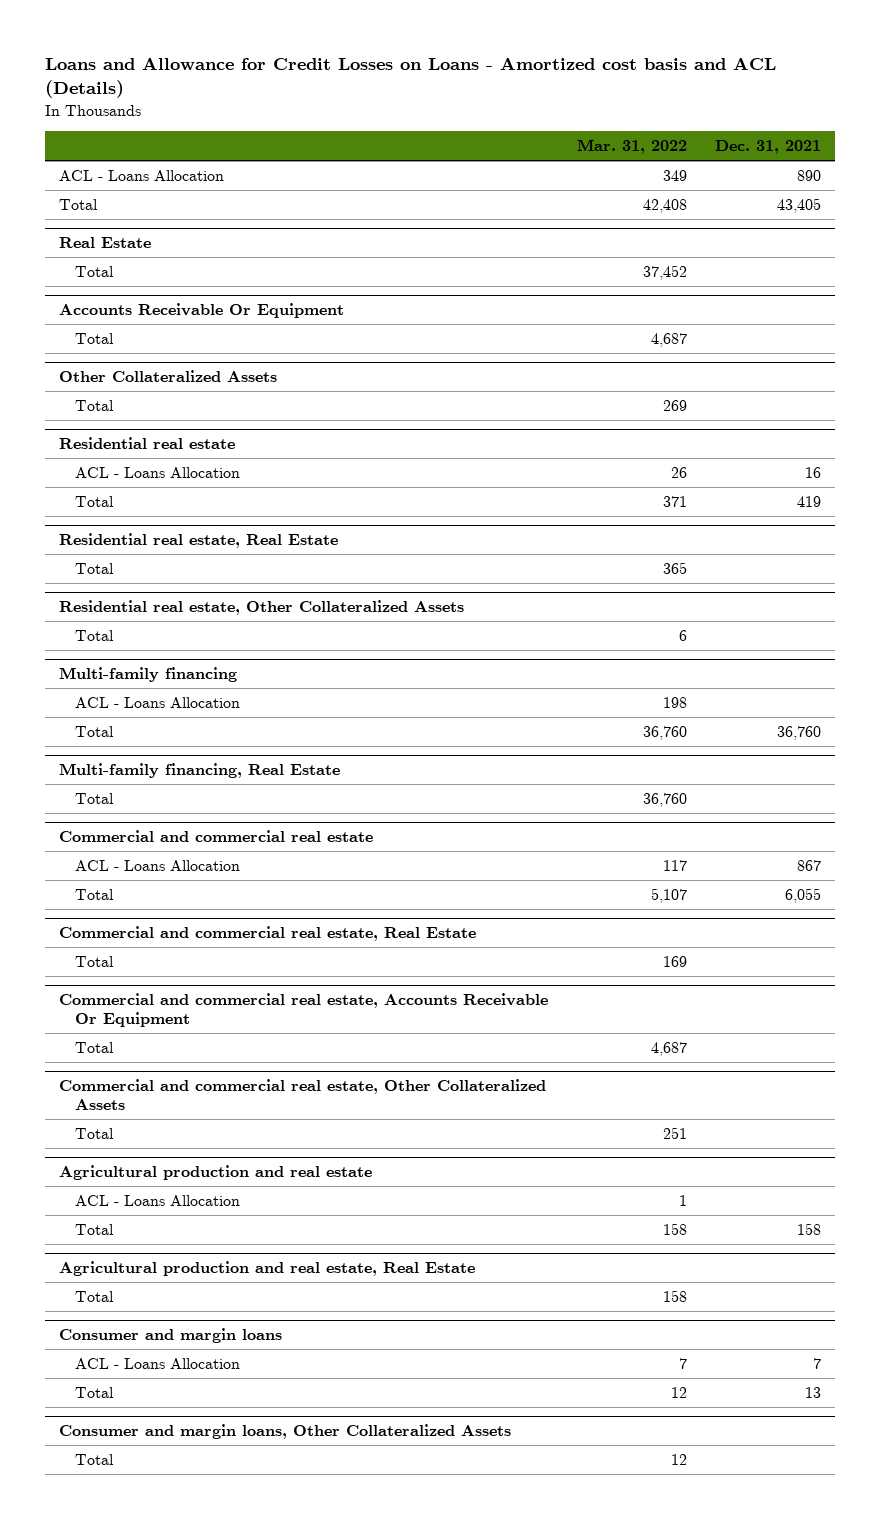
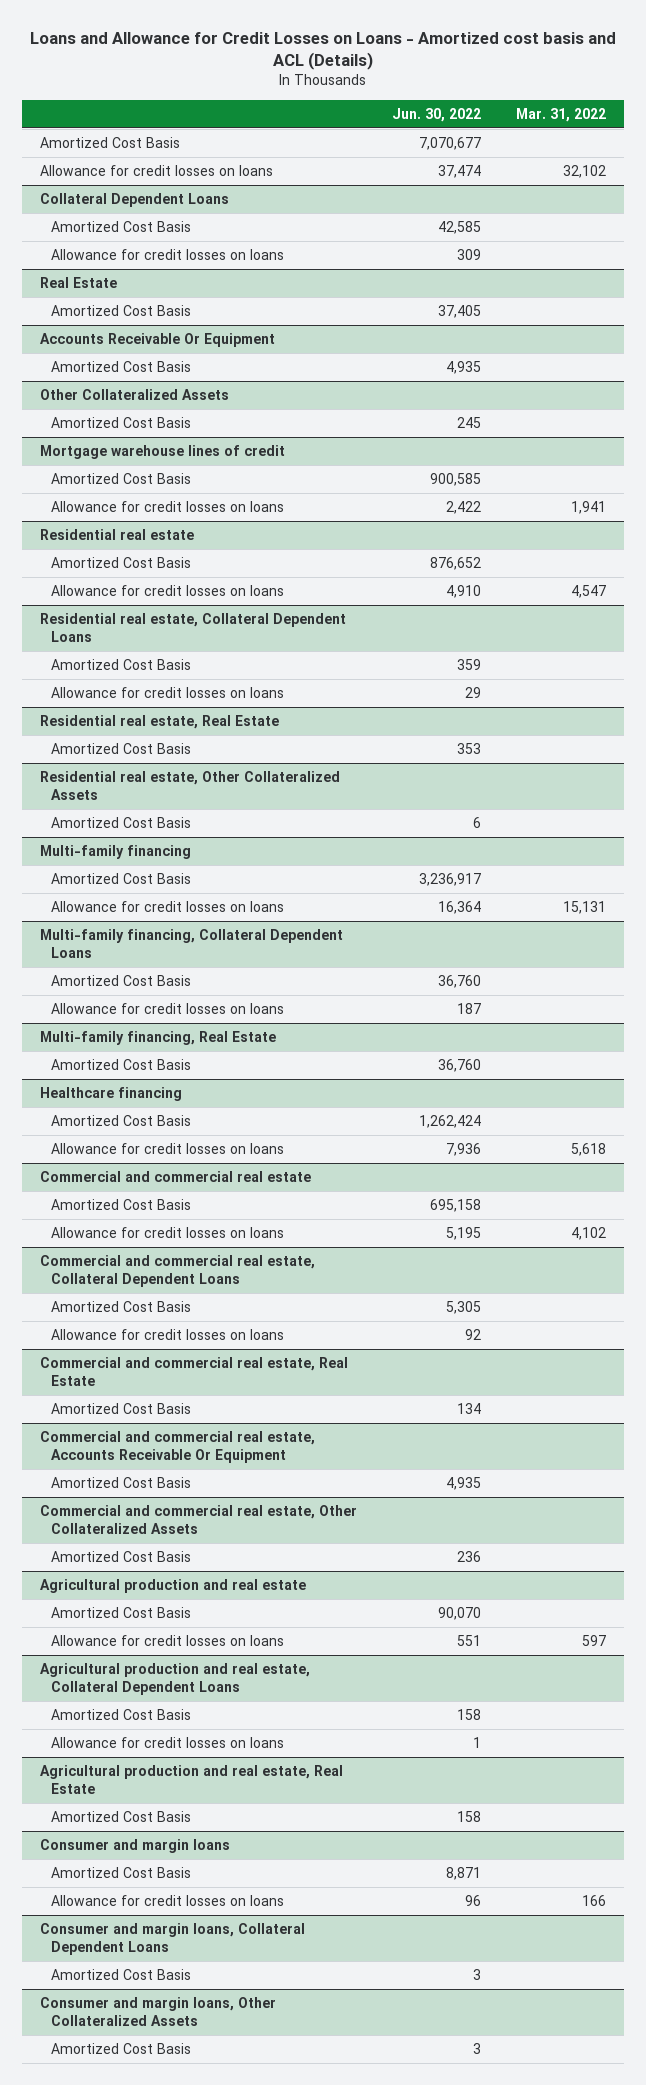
[715,140,822,155] Dec. 31, 2021 -> none
none -> [391,107,481,122] Jun. 30, 2022
[59,169,225,181] ACL - Loans Allocation -> none
[59,198,99,210] Total -> none
none -> [39,137,180,149] Amortized Cost Basis
none -> [39,165,273,177] Allowance for credit losses on loans
none -> [39,193,229,208] Collateral Dependent Loans
none -> [51,221,192,233] Amortized Cost Basis
none -> [51,249,285,261] Allowance for credit losses on loans
[74,265,114,277] Total -> none
none -> [51,305,192,317] Amortized Cost Basis
[74,332,114,344] Total -> none
none -> [51,361,192,373] Amortized Cost Basis
[74,399,114,411] Total -> none
none -> [51,417,192,429] Amortized Cost Basis
none -> [39,445,285,460] Mortgage warehouse lines of credit
none -> [51,473,192,485] Amortized Cost Basis
none -> [51,501,285,513] Allowance for credit losses on loans
[74,466,240,478] ACL - Loans Allocation -> none
[74,495,114,507] Total -> none
none -> [51,557,192,569] Amortized Cost Basis
none -> [51,585,285,597] Allowance for credit losses on loans
none -> [39,613,346,643] Residential real estate, Collateral Dependent Loans
none -> [51,659,192,671] Amortized Cost Basis
none -> [51,687,285,699] Allowance for credit losses on loans
[74,562,114,574] Total -> none
none -> [51,743,192,755] Amortized Cost Basis
[74,629,114,641] Total -> none
none -> [51,817,192,829] Amortized Cost Basis
[74,696,240,708] ACL - Loans Allocation -> none
[74,725,114,737] Total -> none
none -> [51,873,192,885] Amortized Cost Basis
none -> [51,901,285,913] Allowance for credit losses on loans
none -> [39,929,343,959] Multi-family financing, Collateral Dependent Loans
none -> [51,975,192,987] Amortized Cost Basis
none -> [51,1003,285,1015] Allowance for credit losses on loans
[74,792,114,804] Total -> none
none -> [51,1059,192,1071] Amortized Cost Basis
none -> [39,1087,182,1102] Healthcare financing
none -> [51,1115,192,1127] Amortized Cost Basis
none -> [51,1143,285,1155] Allowance for credit losses on loans
[74,859,240,871] ACL - Loans Allocation -> none
[74,888,114,900] Total -> none
none -> [51,1199,192,1211] Amortized Cost Basis
none -> [51,1227,285,1239] Allowance for credit losses on loans
none -> [39,1255,315,1288] Commercial and commercial real estate, Collateral Dependent Loans
none -> [51,1301,192,1313] Amortized Cost Basis
none -> [51,1329,285,1341] Allowance for credit losses on loans
[74,955,114,967] Total -> none
none -> [51,1403,192,1415] Amortized Cost Basis
[74,1041,114,1053] Total -> none
none -> [51,1477,192,1489] Amortized Cost Basis
[74,1127,114,1139] Total -> none
none -> [51,1551,192,1563] Amortized Cost Basis
[74,1194,240,1206] ACL - Loans Allocation -> none
[74,1223,114,1235] Total -> none
none -> [51,1607,192,1619] Amortized Cost Basis
none -> [51,1635,285,1647] Allowance for credit losses on loans
none -> [39,1663,310,1696] Agricultural production and real estate, Collateral Dependent Loans
none -> [51,1709,192,1721] Amortized Cost Basis
none -> [51,1737,285,1749] Allowance for credit losses on loans
[74,1290,114,1302] Total -> none
none -> [51,1811,192,1823] Amortized Cost Basis
[74,1357,240,1369] ACL - Loans Allocation -> none
[74,1386,114,1398] Total -> none
none -> [51,1867,192,1879] Amortized Cost Basis
none -> [51,1895,285,1907] Allowance for credit losses on loans
none -> [39,1923,305,1956] Consumer and margin loans, Collateral Dependent Loans
none -> [51,1969,192,1981] Amortized Cost Basis
[74,1453,114,1465] Total -> none
none -> [51,2043,192,2055] Amortized Cost Basis

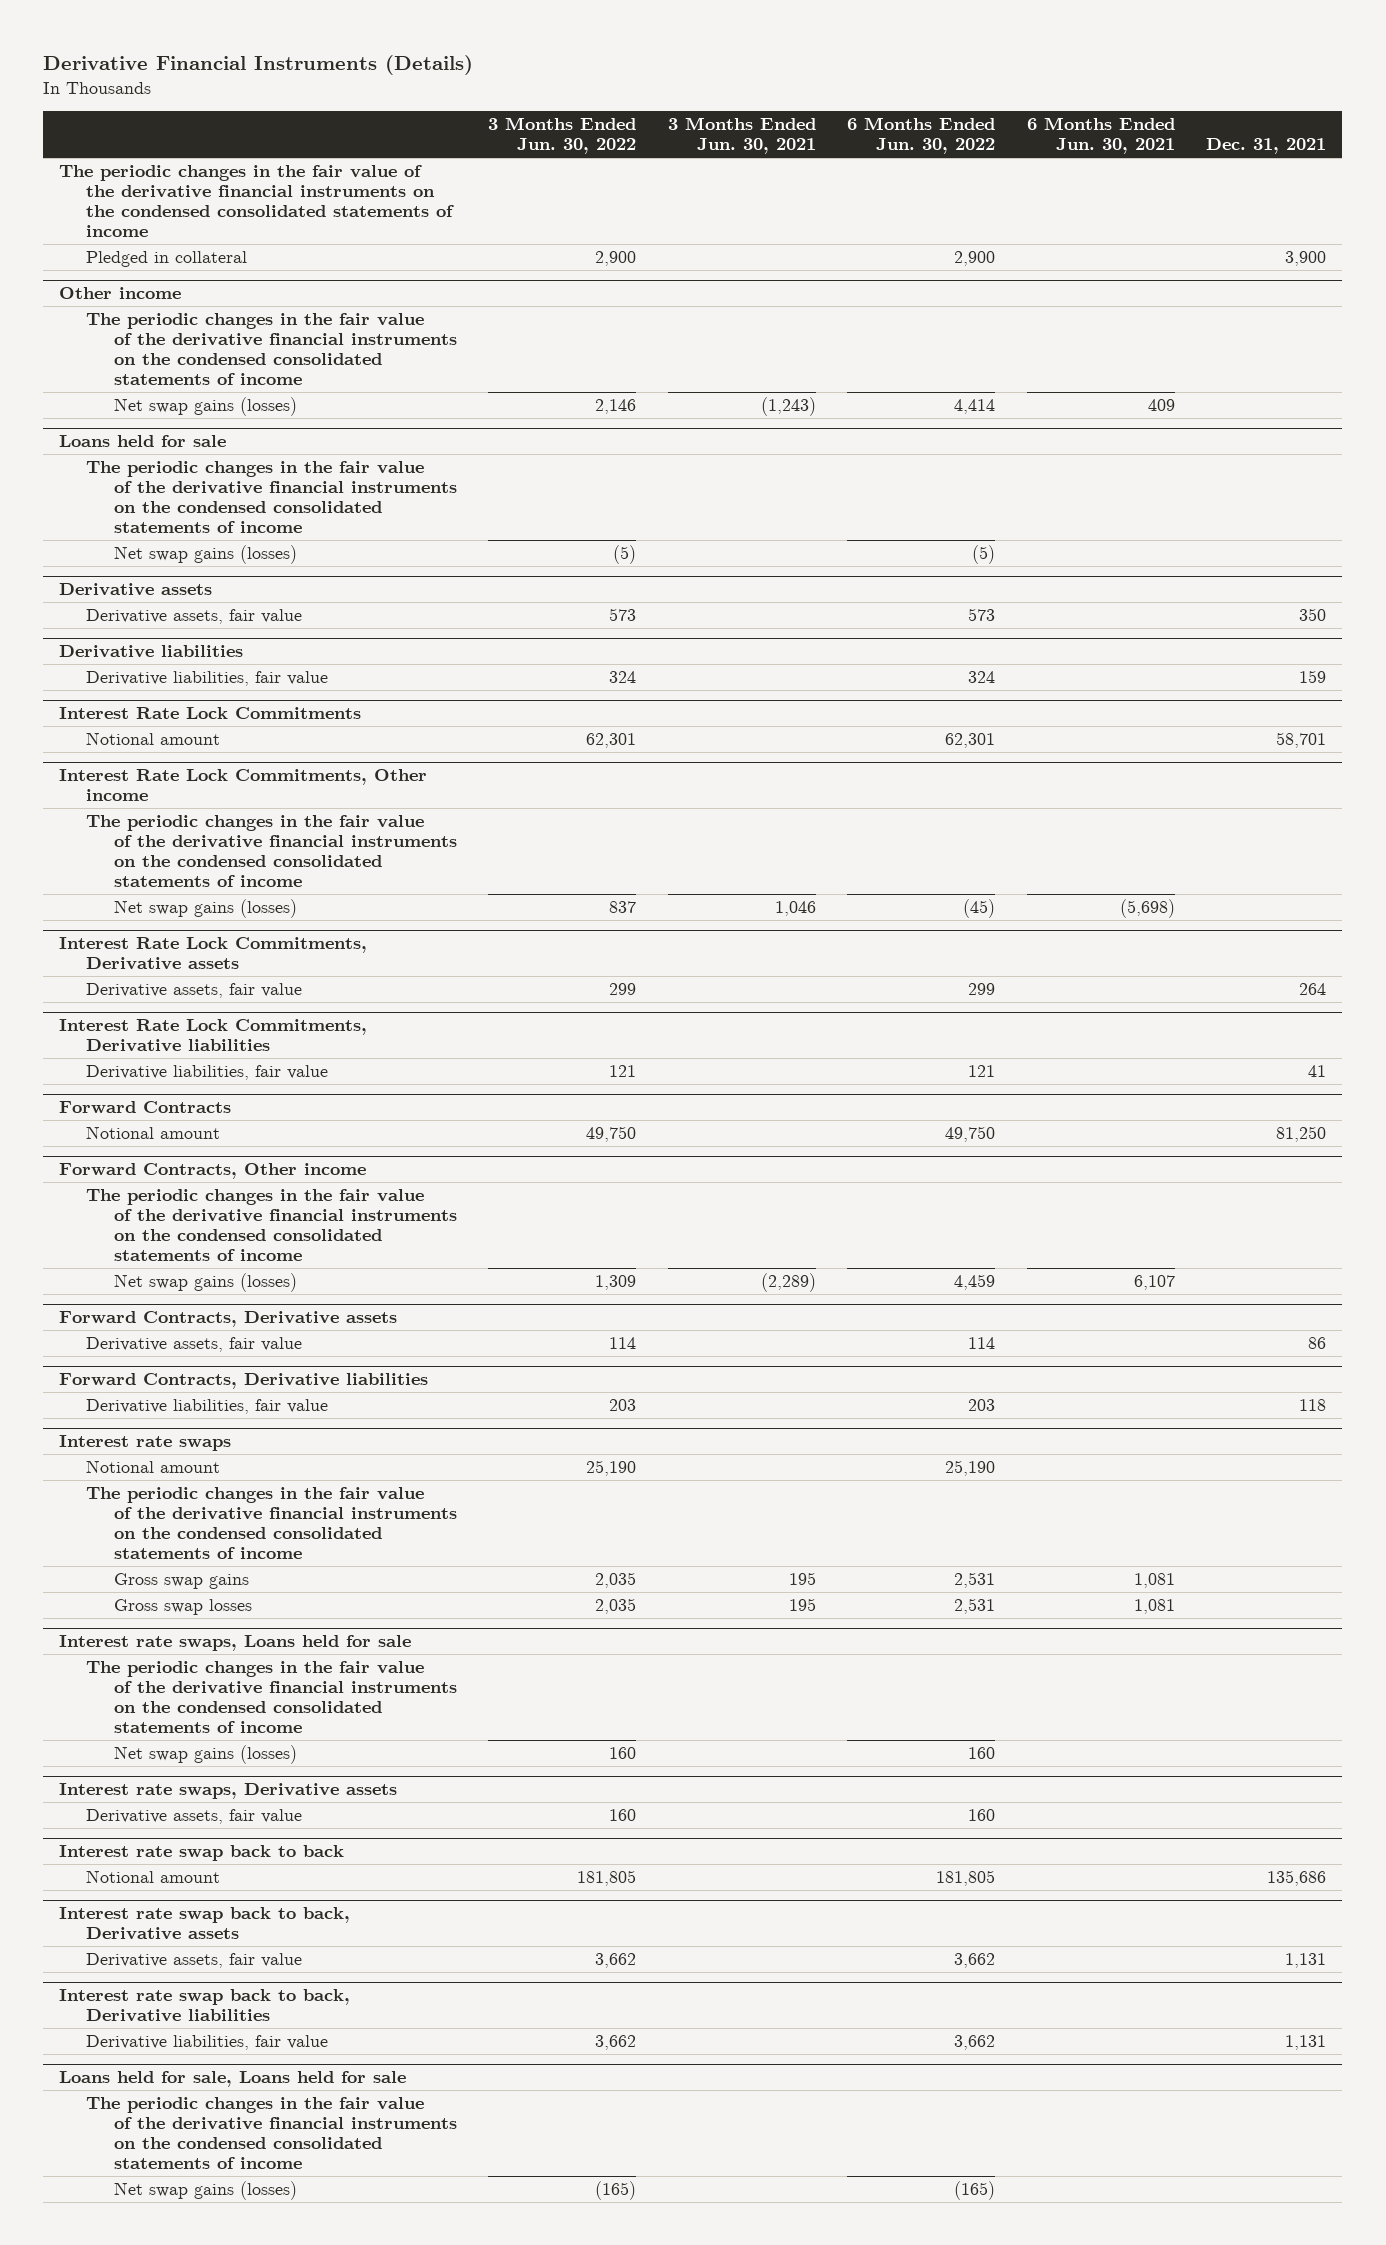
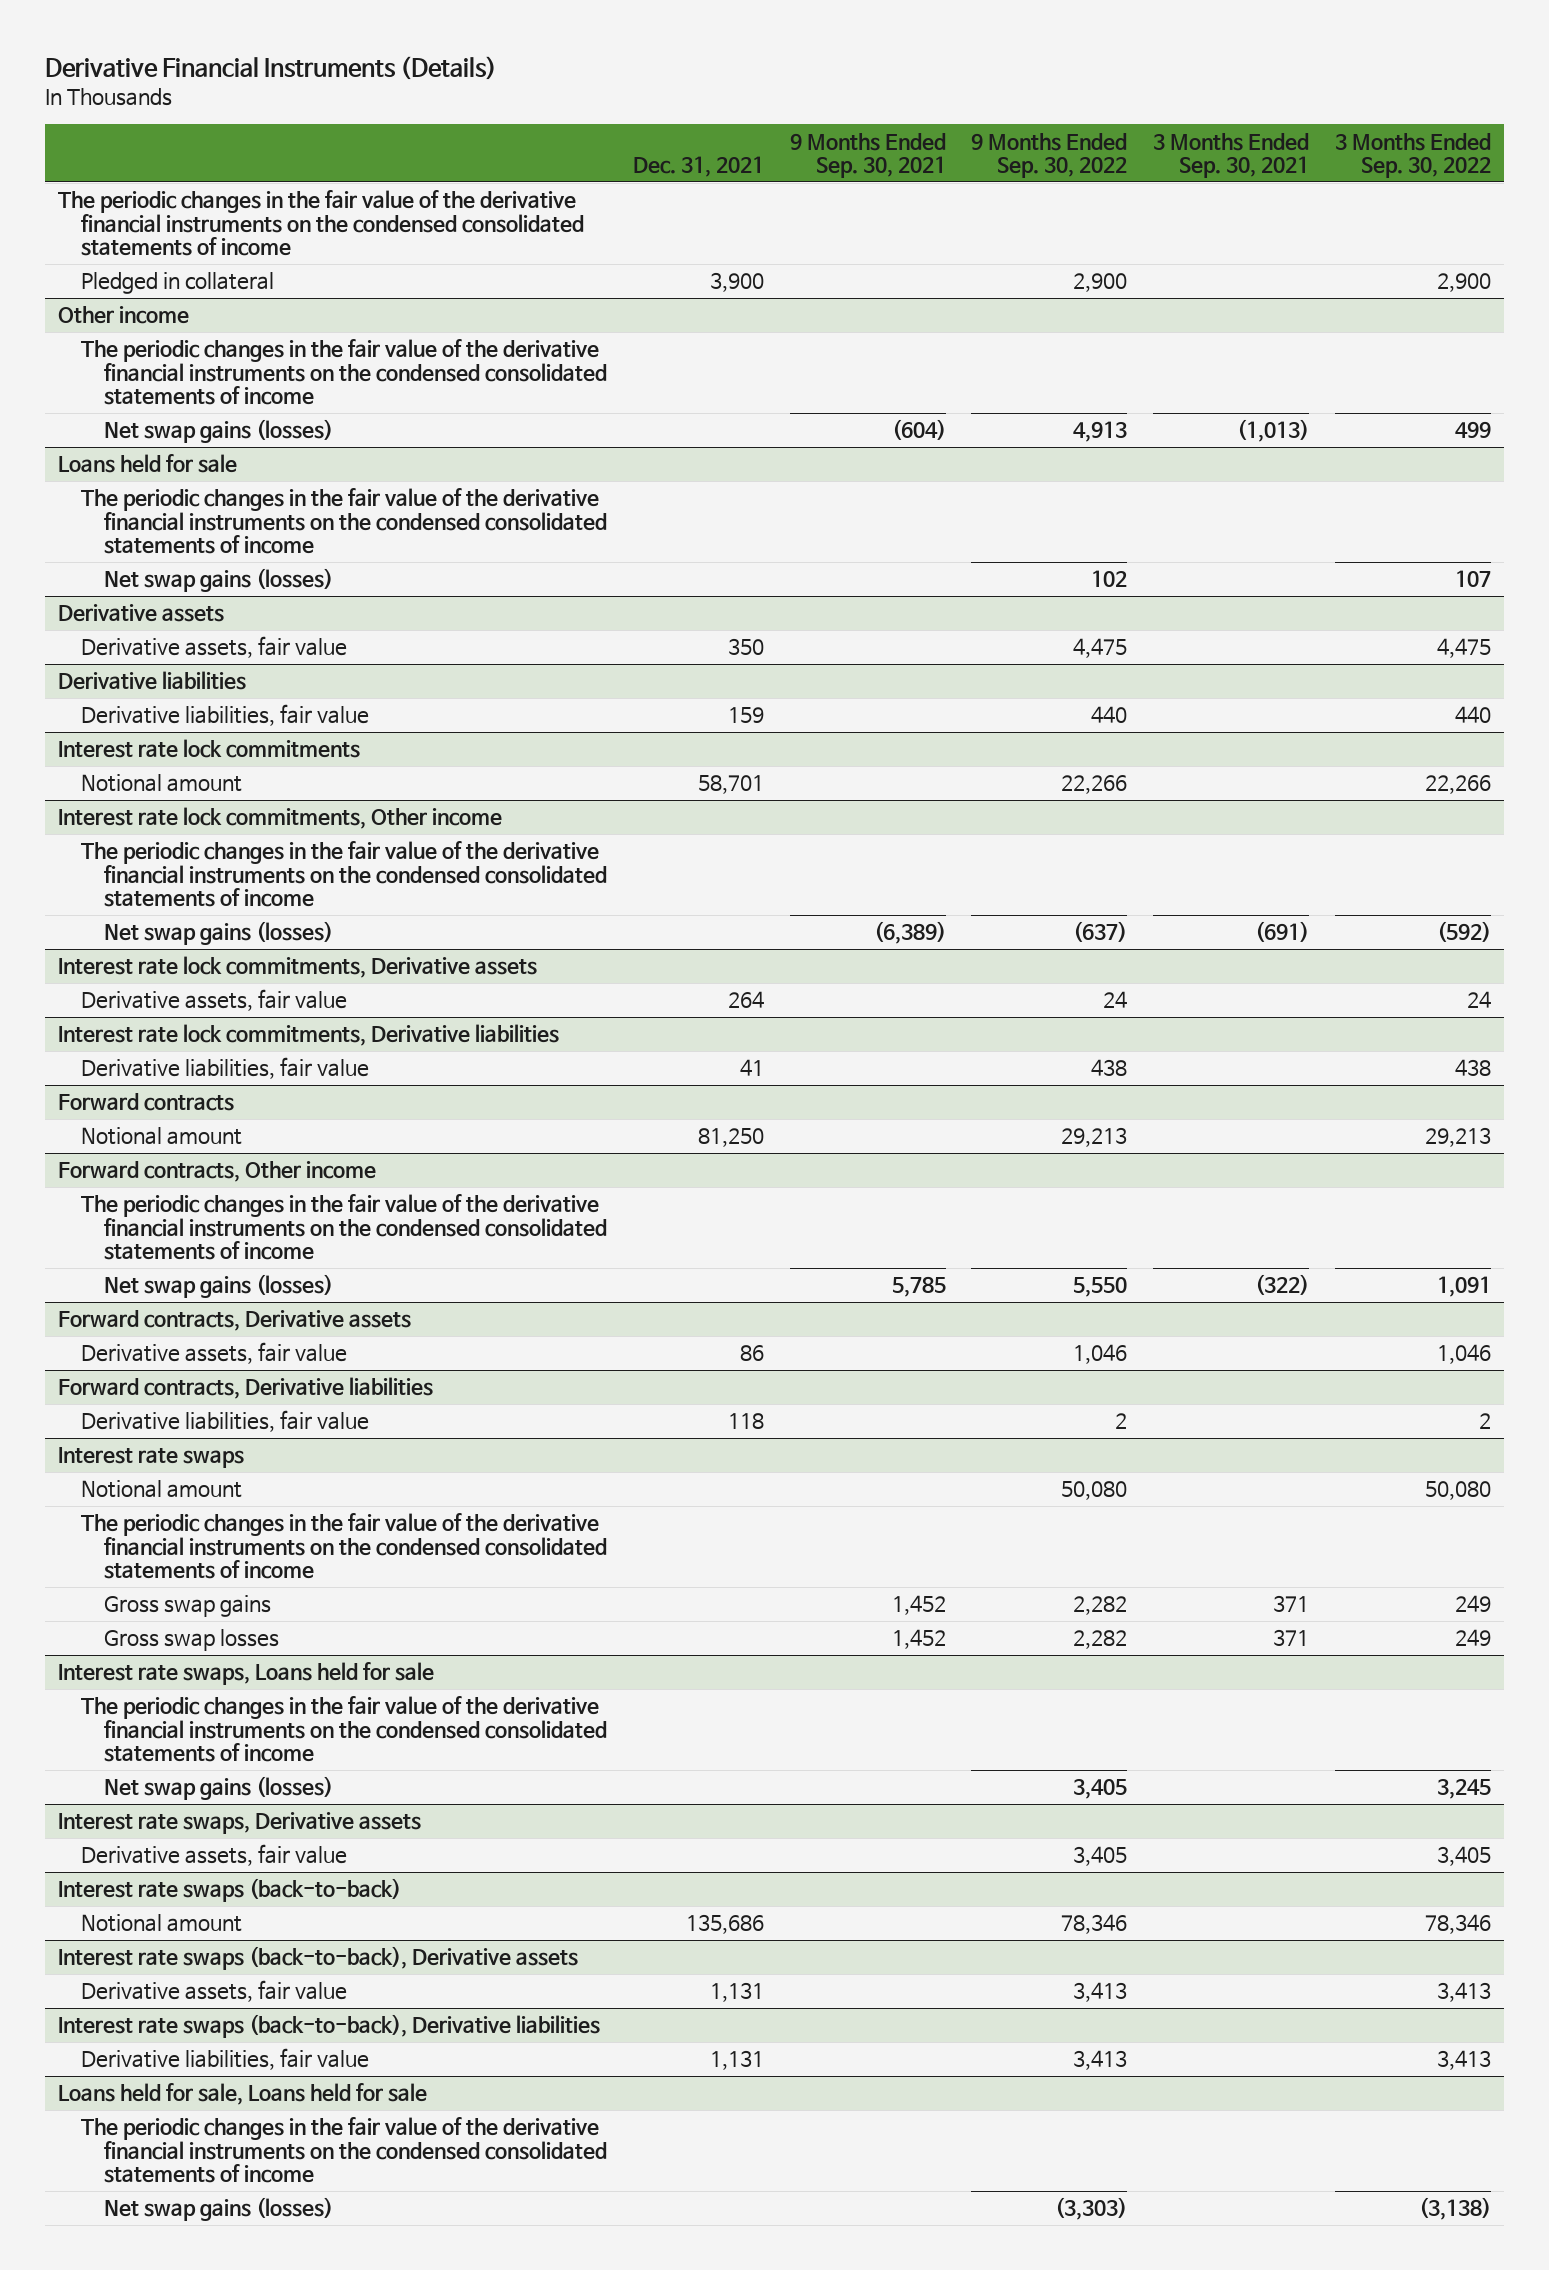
[488,117,637,155] 3 Months Ended Jun. 30, 2022 -> none
[667,117,816,155] 3 Months Ended Jun. 30, 2021 -> none
[847,117,996,155] 6 Months Ended Jun. 30, 2022 -> none
[1026,117,1175,155] 6 Months Ended Jun. 30, 2021 -> none
none -> [789,132,946,179] 9 Months Ended Sep. 30, 2021
none -> [971,132,1128,179] 9 Months Ended Sep. 30, 2022
none -> [1153,132,1310,179] 3 Months Ended Sep. 30, 2021
none -> [1334,132,1491,179] 3 Months Ended Sep. 30, 2022
[59,707,362,720] Interest Rate Lock Commitments -> [57,739,360,759] Interest rate lock commitments
[59,769,428,802] Interest Rate Lock Commitments, Other income -> [57,807,502,830] Interest rate lock commitments, Other income
[59,937,368,971] Interest Rate Lock Commitments, Derivative assets -> [57,956,537,979] Interest rate lock commitments, Derivative assets
[59,1019,368,1053] Interest Rate Lock Commitments, Derivative liabilities -> [57,1024,559,1047] Interest rate lock commitments, Derivative liabilities
[59,1101,232,1114] Forward Contracts -> [57,1093,234,1112] Forward contracts
[59,1163,367,1180] Forward Contracts, Other income -> [57,1161,376,1183] Forward contracts, Other income
[59,1311,398,1328] Forward Contracts, Derivative assets -> [57,1310,411,1332] Forward contracts, Derivative assets
[59,1373,429,1390] Forward Contracts, Derivative liabilities -> [57,1377,433,1400] Forward contracts, Derivative liabilities
[59,1845,345,1862] Interest rate swap back to back -> [57,1878,401,1903] Interest rate swaps (back-to-back)
[59,1907,351,1941] Interest rate swap back to back, Derivative assets -> [57,1946,578,1971] Interest rate swaps (back-to-back), Derivative assets
[59,1989,351,2023] Interest rate swap back to back, Derivative liabilities -> [57,2014,600,2039] Interest rate swaps (back-to-back), Derivative liabilities

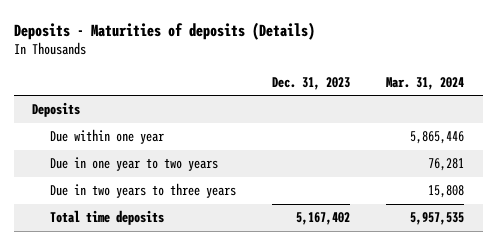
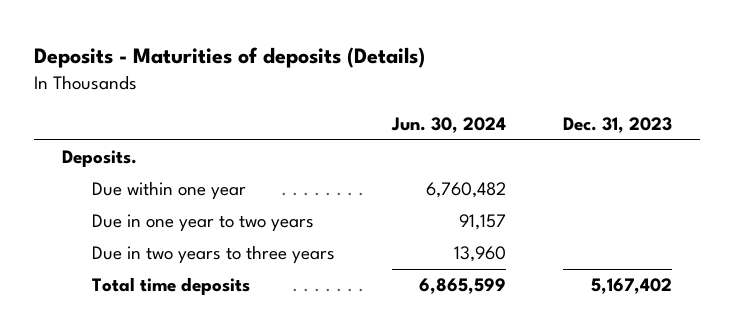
[386,76,465,90] Mar. 31, 2024 -> none
none -> [390,117,506,134] Jun. 30, 2024
[32,102,81,118] Deposits -> [62,150,138,168] Deposits.

